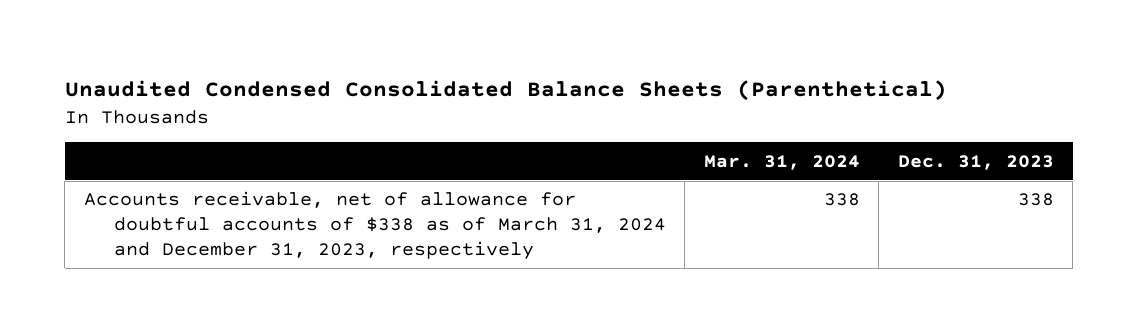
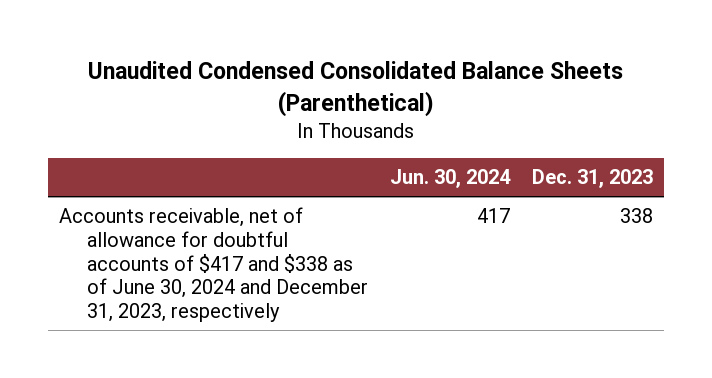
[703,154,860,170] Mar. 31, 2024 -> none
none -> [389,169,511,189] Jun. 30, 2024
[83,191,666,261] Accounts receivable, net of allowance for doubtful accounts of $338 as of March 31, 2024 and December 31, 2023, respectively -> [58,207,369,323] Accounts receivable, net of allowance for doubtful accounts of $417 and $338 as of June 30, 2024 and December 31, 2023, respectively

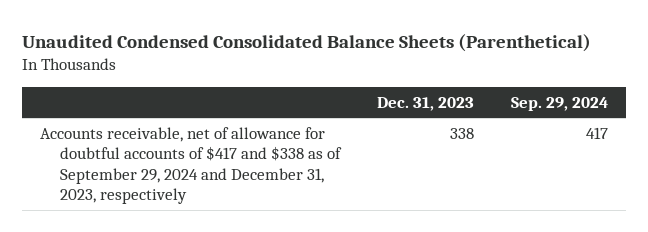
[389,169,511,189] Jun. 30, 2024 -> none
none -> [510,96,608,111] Sep. 29, 2024
[58,207,369,323] Accounts receivable, net of allowance for doubtful accounts of $417 and $338 as of June 30, 2024 and December 31, 2023, respectively -> [40,126,342,205] Accounts receivable, net of allowance for doubtful accounts of $417 and $338 as of September 29, 2024 and December 31, 2023, respectively

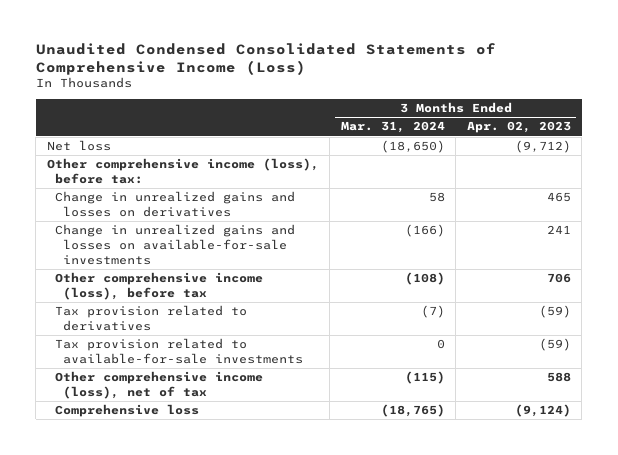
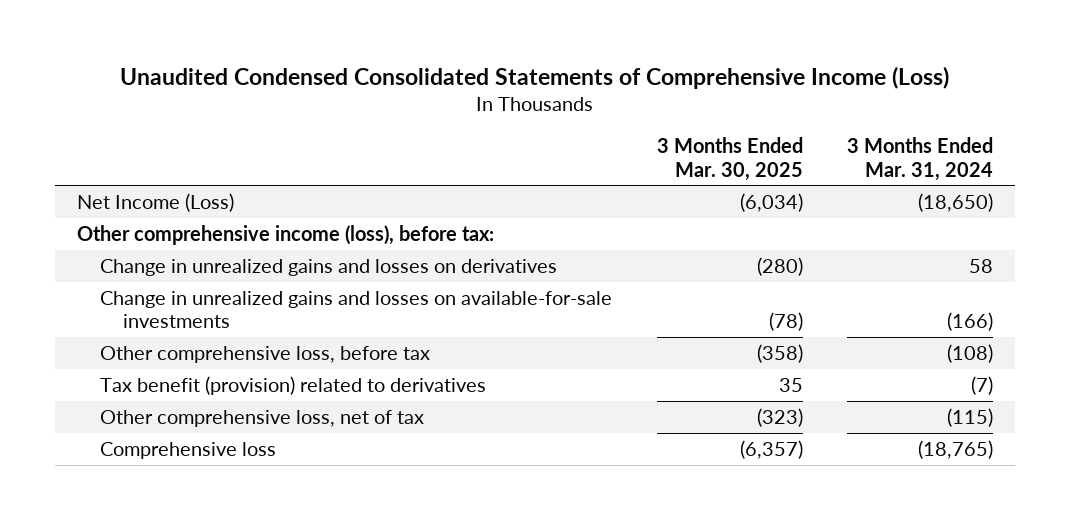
[466,121,571,134] Apr. 02, 2023 -> none
none -> [656,137,803,181] 3 Months Ended Mar. 30, 2025
[46,140,111,152] Net loss -> [76,192,234,212] Net Income (Loss)
[55,338,304,364] Tax provision related to available-for-sale investments -> none
[55,272,264,300] Other comprehensive income (loss), before tax -> [99,345,430,363] Other comprehensive loss, before tax
[55,305,248,331] Tax provision related to derivatives -> [99,375,486,395] Tax benefit (provision) related to derivatives
[55,371,264,399] Other comprehensive income (loss), net of tax -> [99,409,424,427] Other comprehensive loss, net of tax

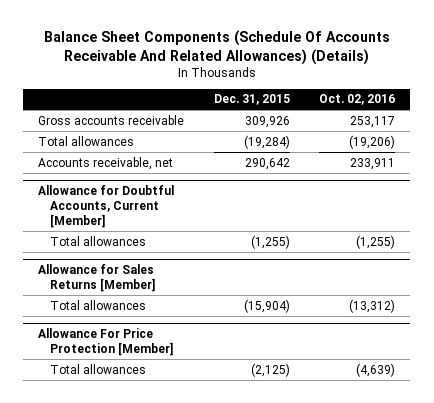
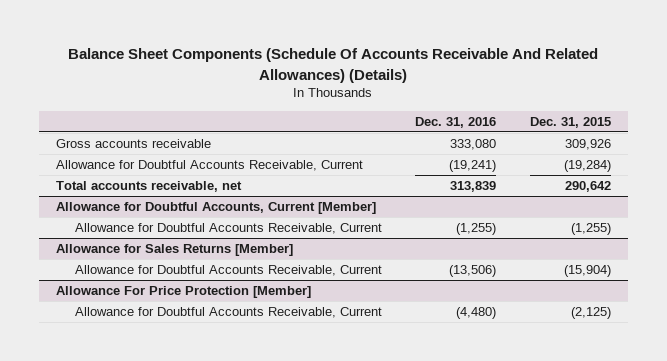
[319,94,396,106] Oct. 02, 2016 -> none
none -> [415,116,497,128] Dec. 31, 2016
[38,135,135,146] Total allowances -> [55,160,363,172] Allowance for Doubtful Accounts Receivable, Current
[38,156,174,170] Accounts receivable, net -> [55,181,242,193] Total accounts receivable, net
[50,235,147,246] Total allowances -> [74,223,382,235] Allowance for Doubtful Accounts Receivable, Current
[50,299,147,310] Total allowances -> [74,265,382,277] Allowance for Doubtful Accounts Receivable, Current
[50,363,147,374] Total allowances -> [74,307,382,319] Allowance for Doubtful Accounts Receivable, Current

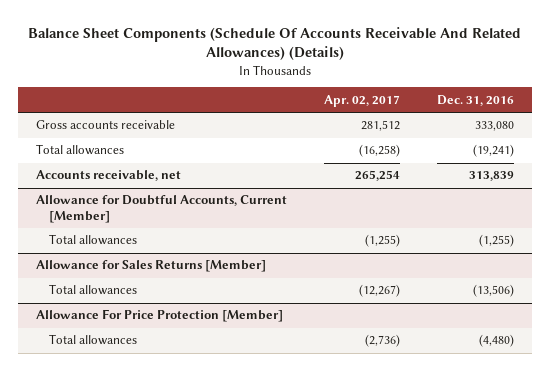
[529,116,611,128] Dec. 31, 2015 -> none
none -> [324,94,401,107] Apr. 02, 2017
[55,160,363,172] Allowance for Doubtful Accounts Receivable, Current -> [36,144,125,156] Total allowances
[55,181,242,193] Total accounts receivable, net -> [36,170,182,182] Accounts receivable, net
[74,223,382,235] Allowance for Doubtful Accounts Receivable, Current -> [48,234,137,246] Total allowances
[74,265,382,277] Allowance for Doubtful Accounts Receivable, Current -> [48,284,137,296] Total allowances
[74,307,382,319] Allowance for Doubtful Accounts Receivable, Current -> [48,334,137,346] Total allowances

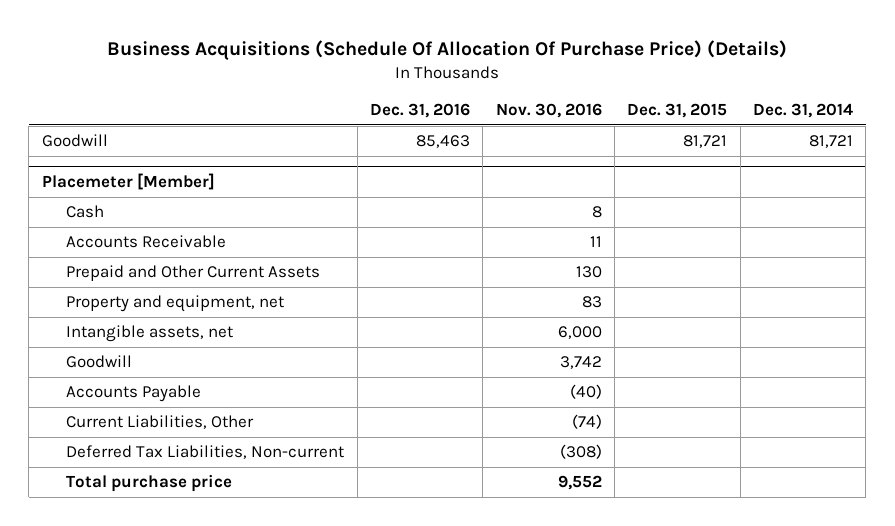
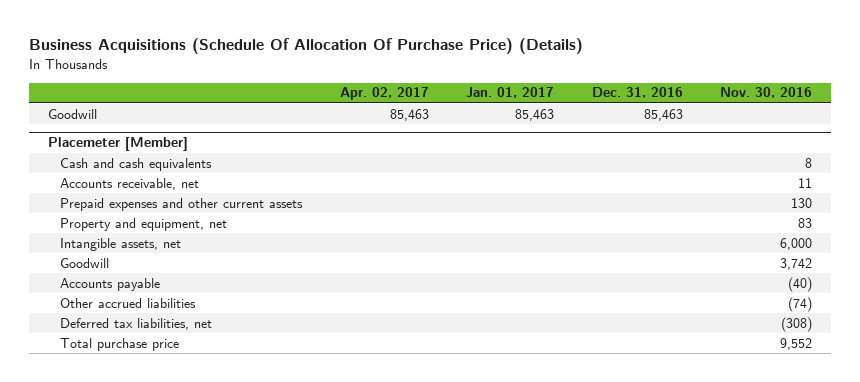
[627,103,728,119] Dec. 31, 2015 -> none
[752,103,853,119] Dec. 31, 2014 -> none
none -> [339,87,429,101] Apr. 02, 2017
none -> [466,87,555,99] Jan. 01, 2017
[66,205,105,219] Cash -> [60,157,213,171] Cash and cash equivalents
[66,235,227,249] Accounts Receivable -> [60,177,200,190] Accounts receivable, net
[66,265,321,282] Prepaid and Other Current Assets -> [60,197,304,211] Prepaid expenses and other current assets
[66,385,202,403] Accounts Payable -> [60,277,161,291] Accounts payable
[66,415,255,430] Current Liabilities, Other -> [60,297,197,308] Other accrued liabilities
[66,445,345,460] Deferred Tax Liabilities, Non-current -> [60,317,213,330] Deferred tax liabilities, net

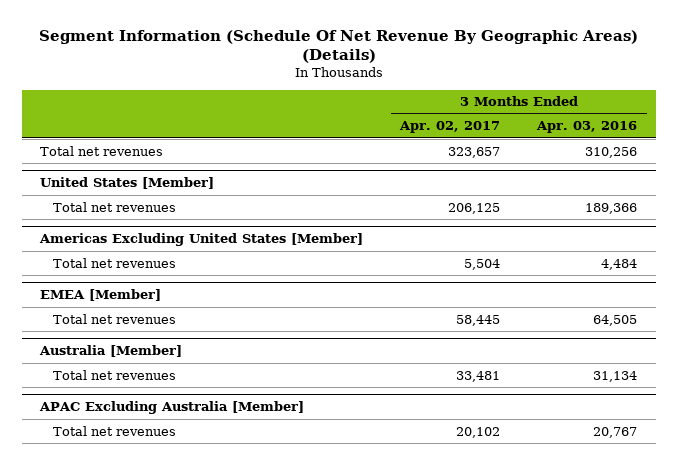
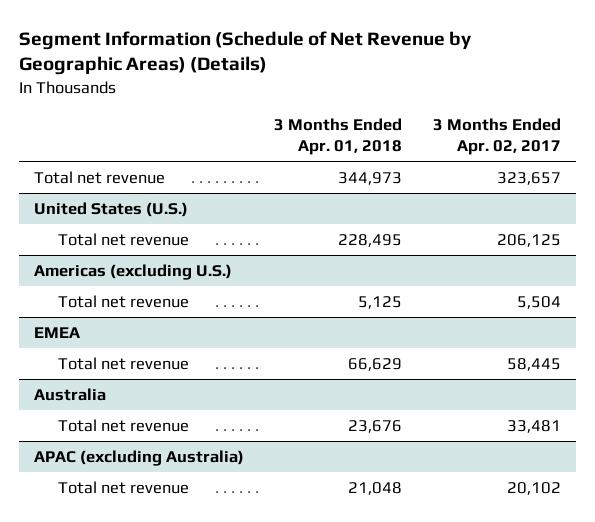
[38,30,638,64] Segment Information (Schedule Of Net Revenue By Geographic Areas) (Details) -> [19,30,472,76] Segment Information (Schedule of Net Revenue by Geographic Areas) (Details)
[536,121,638,134] Apr. 03, 2016 -> none
none -> [274,117,403,155] 3 Months Ended Apr. 01, 2018
[40,145,164,156] Total net revenues -> [34,170,166,184] Total net revenue
[40,177,215,190] United States [Member] -> [34,201,189,217] United States (U.S.)
[52,201,176,212] Total net revenues -> [57,232,189,246] Total net revenue
[39,233,364,247] Americas Excluding United States [Member] -> [34,263,233,280] Americas (excluding U.S.)
[52,257,176,268] Total net revenues -> [57,294,189,308] Total net revenue
[40,289,162,302] EMEA [Member] -> [34,326,81,338] EMEA
[52,313,176,324] Total net revenues -> [57,356,189,370] Total net revenue
[39,345,183,358] Australia [Member] -> [34,387,107,401] Australia
[52,369,176,380] Total net revenues -> [57,418,189,432] Total net revenue
[39,401,305,415] APAC Excluding Australia [Member] -> [34,449,245,466] APAC (excluding Australia)
[52,425,176,436] Total net revenues -> [57,480,189,494] Total net revenue

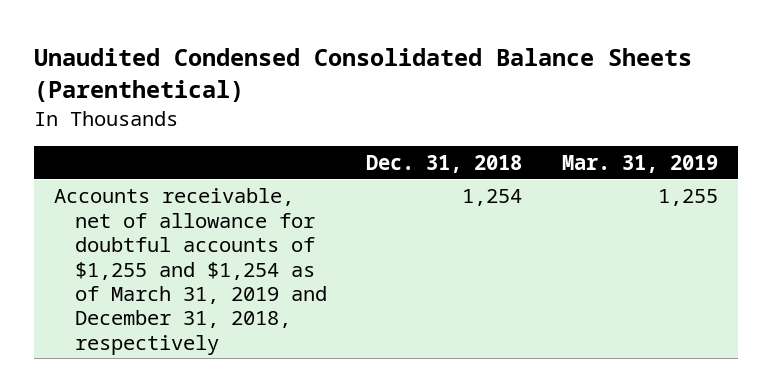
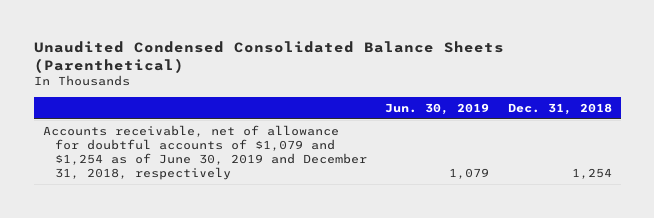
[562,154,719,173] Mar. 31, 2019 -> none
none -> [385,102,490,115] Jun. 30, 2019
[53,188,327,355] Accounts receivable, net of allowance for doubtful accounts of $1,255 and $1,254 as of March 31, 2019 and December 31, 2018, respectively -> [42,125,368,181] Accounts receivable, net of allowance for doubtful accounts of $1,079 and $1,254 as of June 30, 2019 and December 31, 2018, respectively

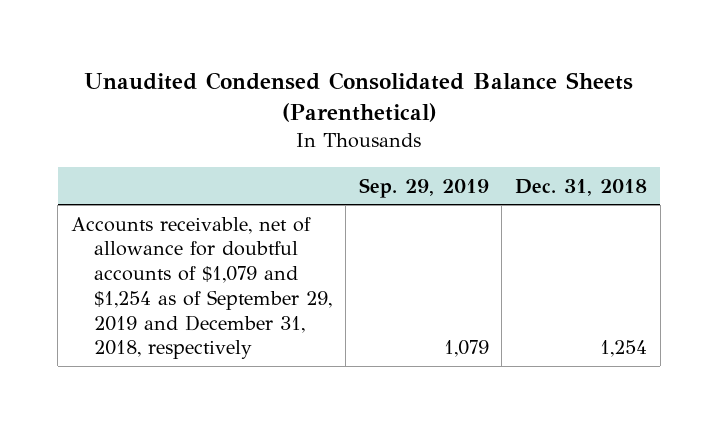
[385,102,490,115] Jun. 30, 2019 -> none
none -> [358,177,489,198] Sep. 29, 2019
[42,125,368,181] Accounts receivable, net of allowance for doubtful accounts of $1,079 and $1,254 as of June 30, 2019 and December 31, 2018, respectively -> [71,216,332,360] Accounts receivable, net of allowance for doubtful accounts of $1,079 and $1,254 as of September 29, 2019 and December 31, 2018, respectively

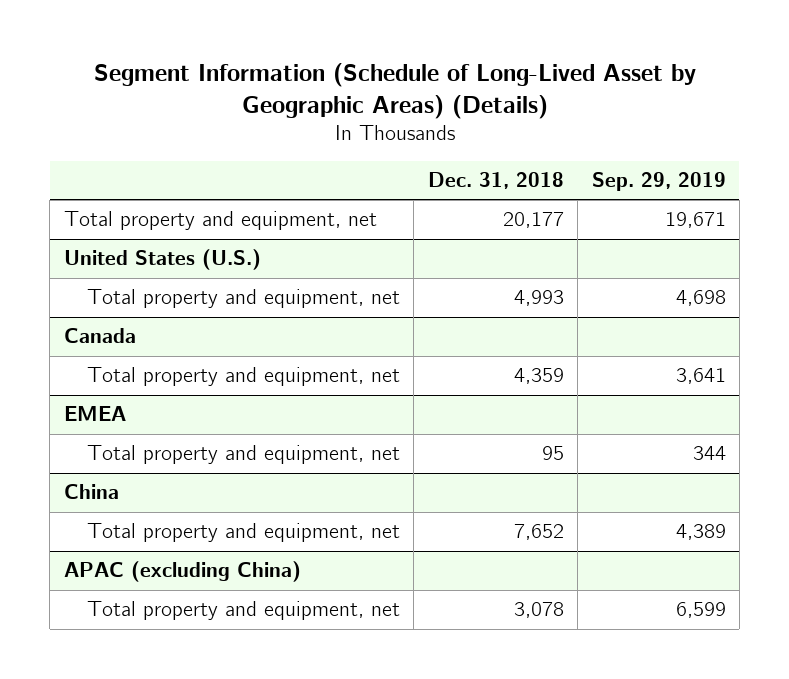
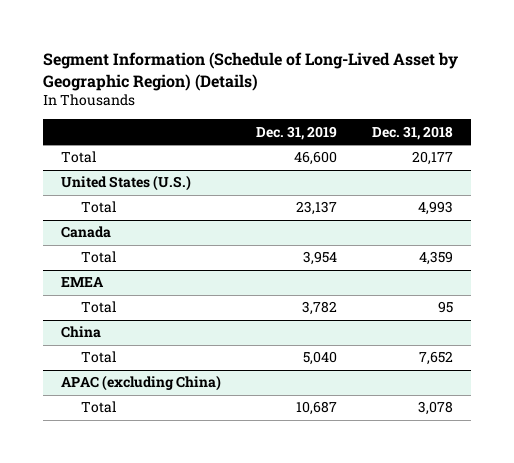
[93,63,696,119] Segment Information (Schedule of Long-Lived Asset by Geographic Areas) (Details) -> [43,51,459,91] Segment Information (Schedule of Long-Lived Asset by Geographic Region) (Details)
[591,172,726,192] Sep. 29, 2019 -> none
none -> [256,125,338,140] Dec. 31, 2019
[63,211,377,231] Total property and equipment, net -> [60,151,96,164] Total
[86,289,400,309] Total property and equipment, net -> [81,201,117,214] Total
[86,367,400,387] Total property and equipment, net -> [81,251,117,264] Total
[86,445,400,465] Total property and equipment, net -> none
none -> [81,301,117,314] Total
[86,523,400,543] Total property and equipment, net -> [81,351,117,364] Total
[86,601,400,621] Total property and equipment, net -> [81,401,117,414] Total

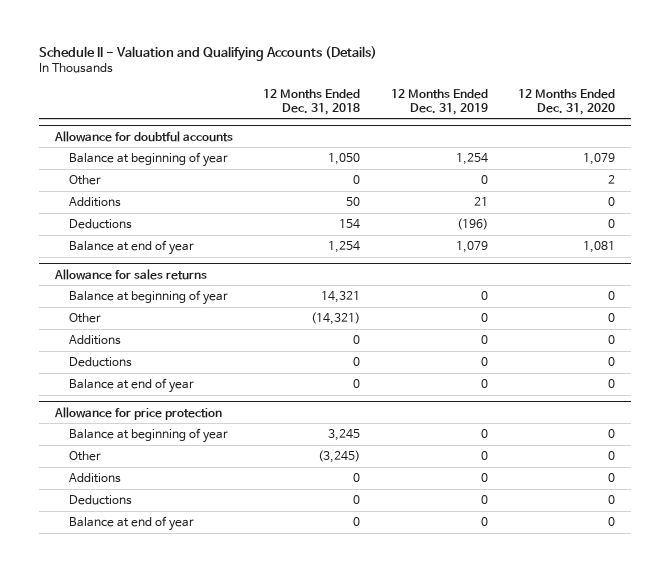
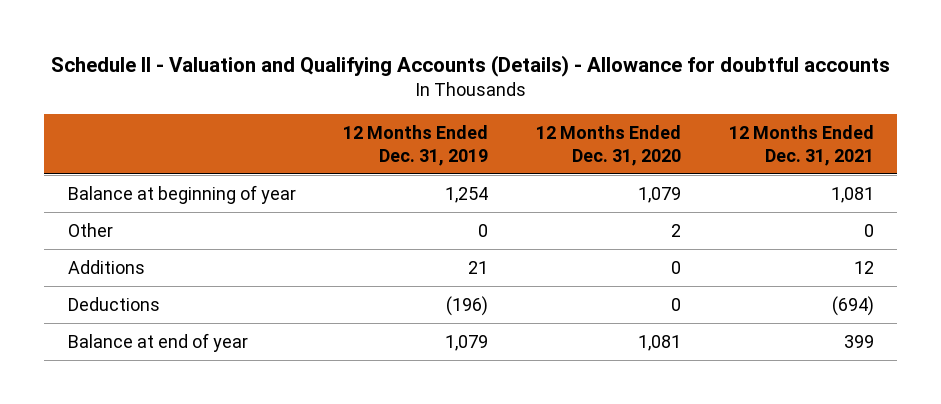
[39,45,378,61] Schedule II - Valuation and Qualifying Accounts (Details) -> [50,54,890,77] Schedule II - Valuation and Qualifying Accounts (Details) - Allowance for doubtful accounts
[263,89,361,115] 12 Months Ended Dec. 31, 2018 -> none
none -> [728,124,874,166] 12 Months Ended Dec. 31, 2021
[53,130,233,142] Allowance for doubtful accounts -> none
[53,268,207,280] Allowance for sales returns -> none
[68,289,228,305] Balance at beginning of year -> none
[68,312,101,323] Other -> none
[68,334,121,345] Additions -> none
[68,356,132,367] Deductions -> none
[68,377,194,393] Balance at end of year -> none
[53,406,222,420] Allowance for price protection -> none
[68,427,228,443] Balance at beginning of year -> none
[68,450,101,461] Other -> none
[68,472,121,483] Additions -> none
[68,494,132,505] Deductions -> none
[68,515,194,531] Balance at end of year -> none

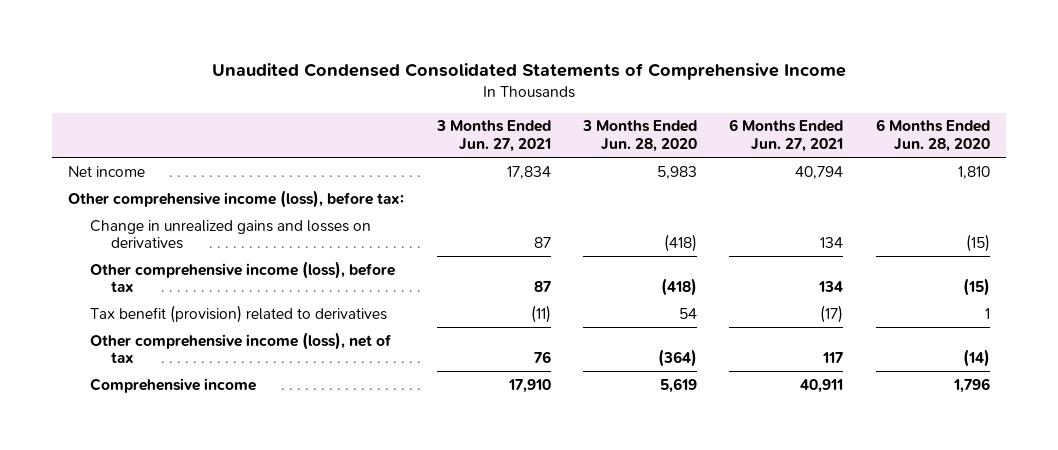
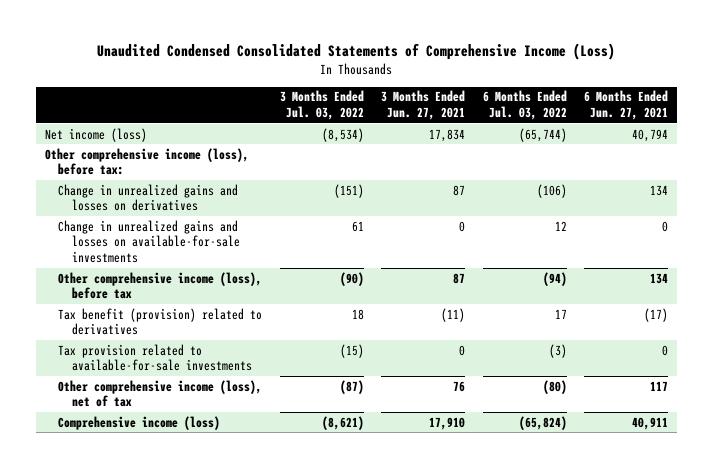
[212,63,847,81] Unaudited Condensed Consolidated Statements of Comprehensive Income -> [97,43,616,61] Unaudited Condensed Consolidated Statements of Comprehensive Income (Loss)
[582,120,698,153] 3 Months Ended Jun. 28, 2020 -> none
[875,119,990,153] 6 Months Ended Jun. 28, 2020 -> none
none -> [279,90,364,121] 3 Months Ended Jul. 03, 2022
none -> [482,90,567,121] 6 Months Ended Jul. 03, 2022
[68,165,146,177] Net income -> [44,127,147,142] Net income (loss)
none -> [58,219,240,264] Change in unrealized gains and losses on available-for-sale investments
none -> [58,343,252,372] Tax provision related to available-for-sale investments
[89,377,256,393] Comprehensive income -> [58,415,221,430] Comprehensive income (loss)

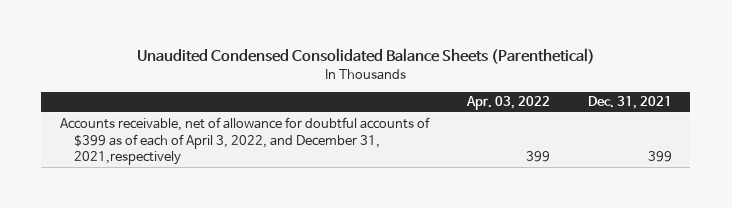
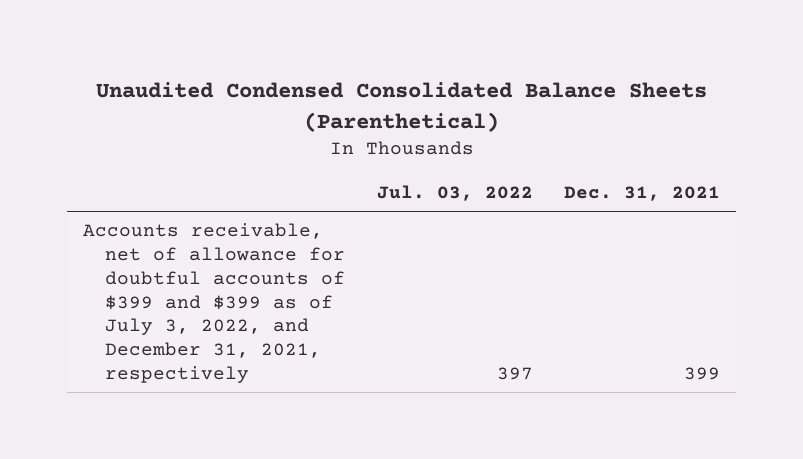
[465,96,550,111] Apr. 03, 2022 -> none
none -> [376,185,533,202] Jul. 03, 2022
[59,116,430,166] Accounts receivable, net of allowance for doubtful accounts of $399 as of each of April 3, 2022, and December 31, 2021,respectively -> [82,223,346,383] Accounts receivable, net of allowance for doubtful accounts of $399 and $399 as of July 3, 2022, and December 31, 2021, respectively

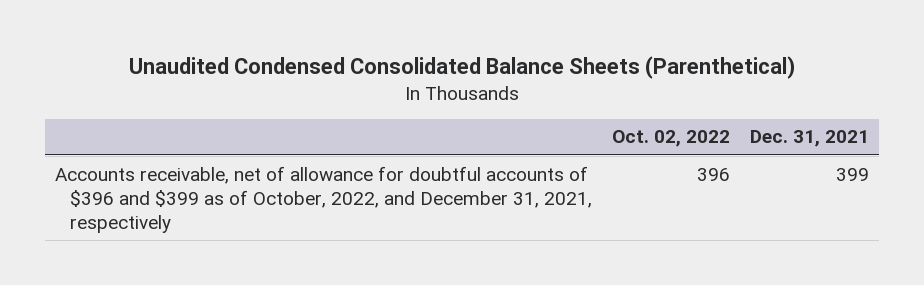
[376,185,533,202] Jul. 03, 2022 -> none
none -> [611,130,730,148] Oct. 02, 2022
[82,223,346,383] Accounts receivable, net of allowance for doubtful accounts of $399 and $399 as of July 3, 2022, and December 31, 2021, respectively -> [55,165,593,233] Accounts receivable, net of allowance for doubtful accounts of $396 and $399 as of October, 2022, and December 31, 2021, respectively

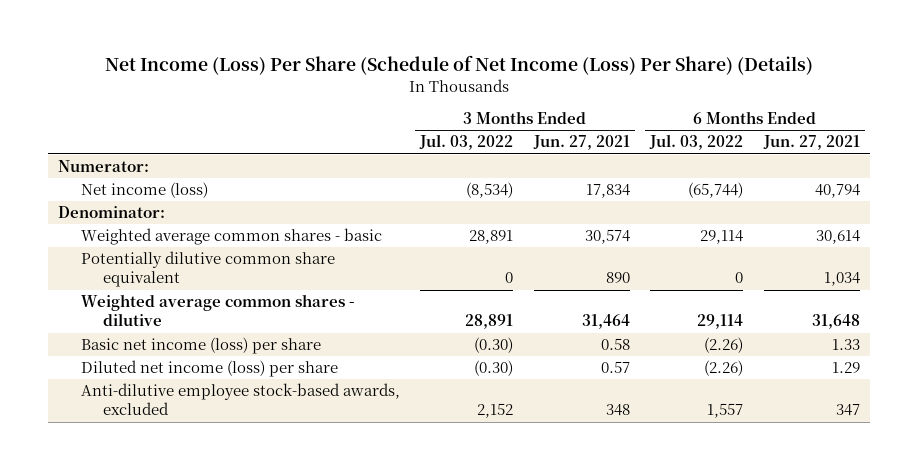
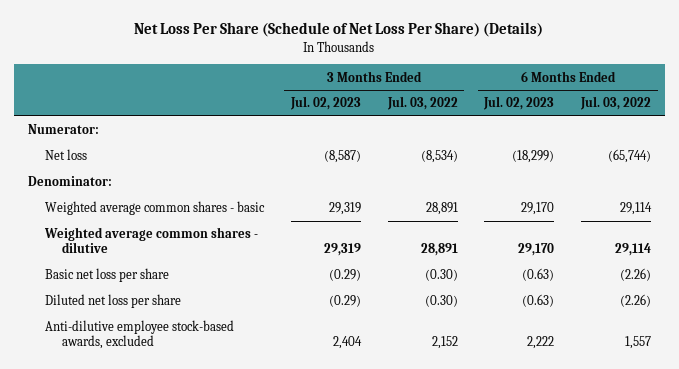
[105,55,814,76] Net Income (Loss) Per Share (Schedule of Net Income (Loss) Per Share) (Details) -> [134,22,544,38] Net Loss Per Share (Schedule of Net Loss Per Share) (Details)
[532,135,630,151] Jun. 27, 2021 -> none
[762,135,860,151] Jun. 27, 2021 -> none
none -> [289,96,361,111] Jul. 02, 2023
none -> [483,96,555,111] Jul. 02, 2023
[80,182,208,199] Net income (loss) -> [44,149,87,161] Net loss
[80,251,335,288] Potentially dilutive common share equivalent -> none
[80,337,321,355] Basic net income (loss) per share -> [44,268,169,283] Basic net loss per share
[80,360,338,378] Diluted net income (loss) per share -> [44,294,181,309] Diluted net loss per share

